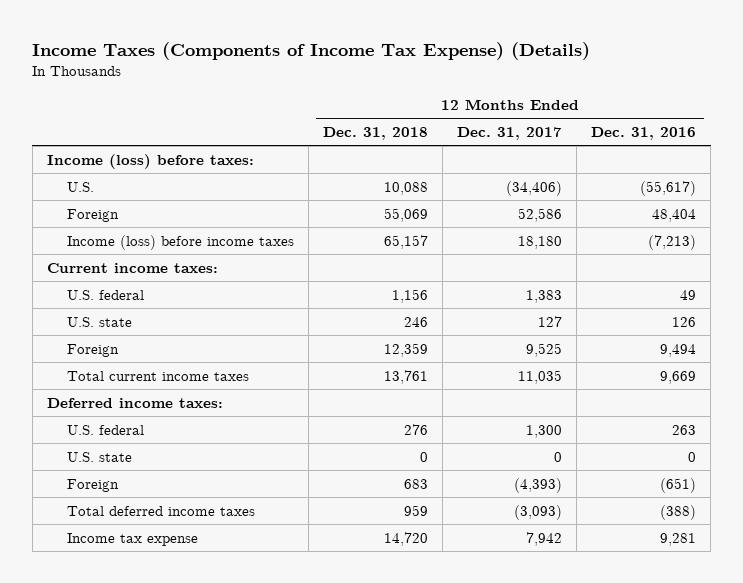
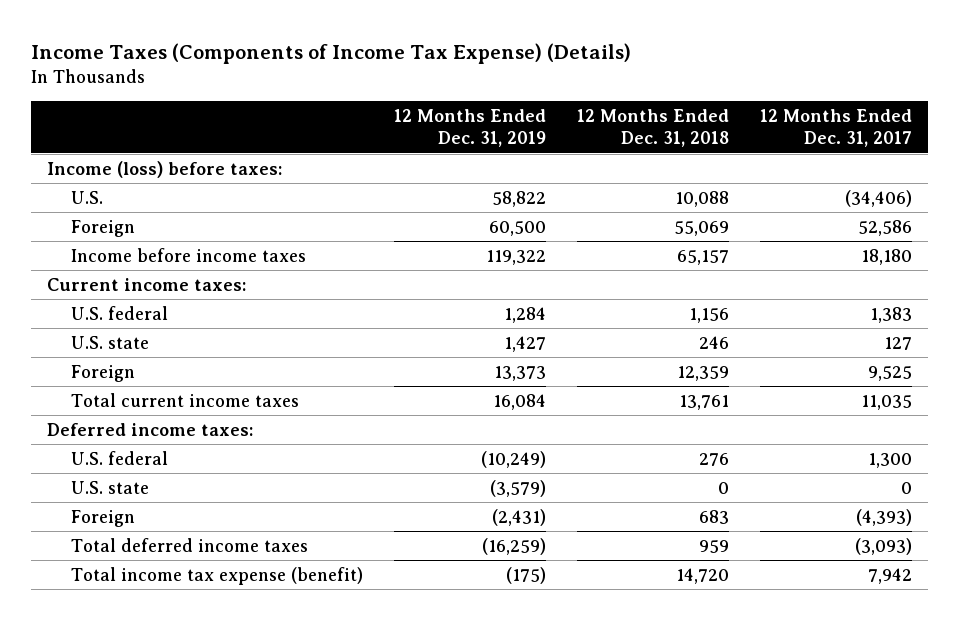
[591,126,697,140] Dec. 31, 2016 -> none
none -> [393,108,546,148] 12 Months Ended Dec. 31, 2019
[67,234,295,250] Income (loss) before income taxes -> [70,247,306,262] Income before income taxes
[67,532,199,546] Income tax expense -> [70,566,363,585] Total income tax expense (benefit)

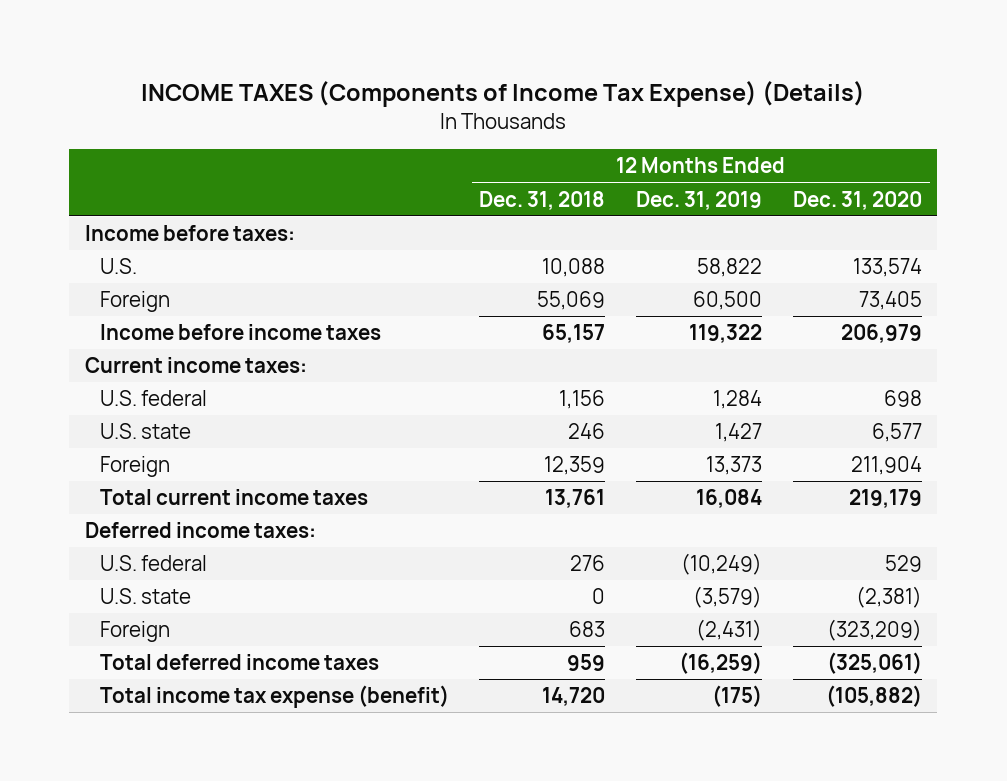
[31,43,632,65] Income Taxes (Components of Income Tax Expense) (Details) -> [141,81,866,108] INCOME TAXES (Components of Income Tax Expense) (Details)
[760,108,913,148] 12 Months Ended Dec. 31, 2017 -> none
none -> [792,190,922,210] Dec. 31, 2020
[46,160,282,178] Income (loss) before taxes: -> [84,225,295,242] Income before taxes:

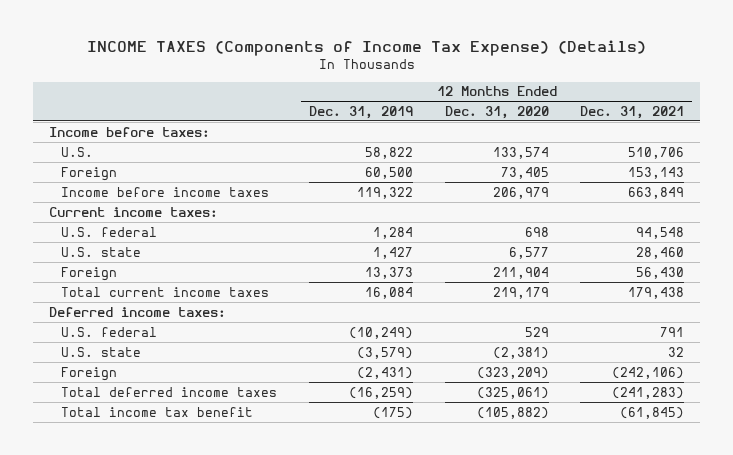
[479,190,606,210] Dec. 31, 2018 -> none
none -> [580,105,685,119] Dec. 31, 2021
[99,685,449,709] Total income tax expense (benefit) -> [61,406,254,417] Total income tax benefit

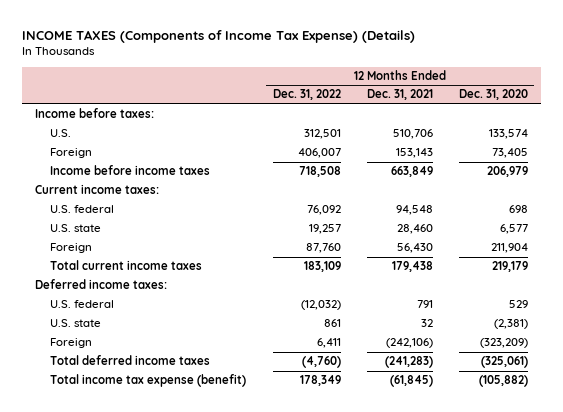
[308,105,413,119] Dec. 31, 2019 -> none
none -> [272,89,341,101] Dec. 31, 2022
[61,406,254,417] Total income tax benefit -> [50,374,247,388] Total income tax expense (benefit)

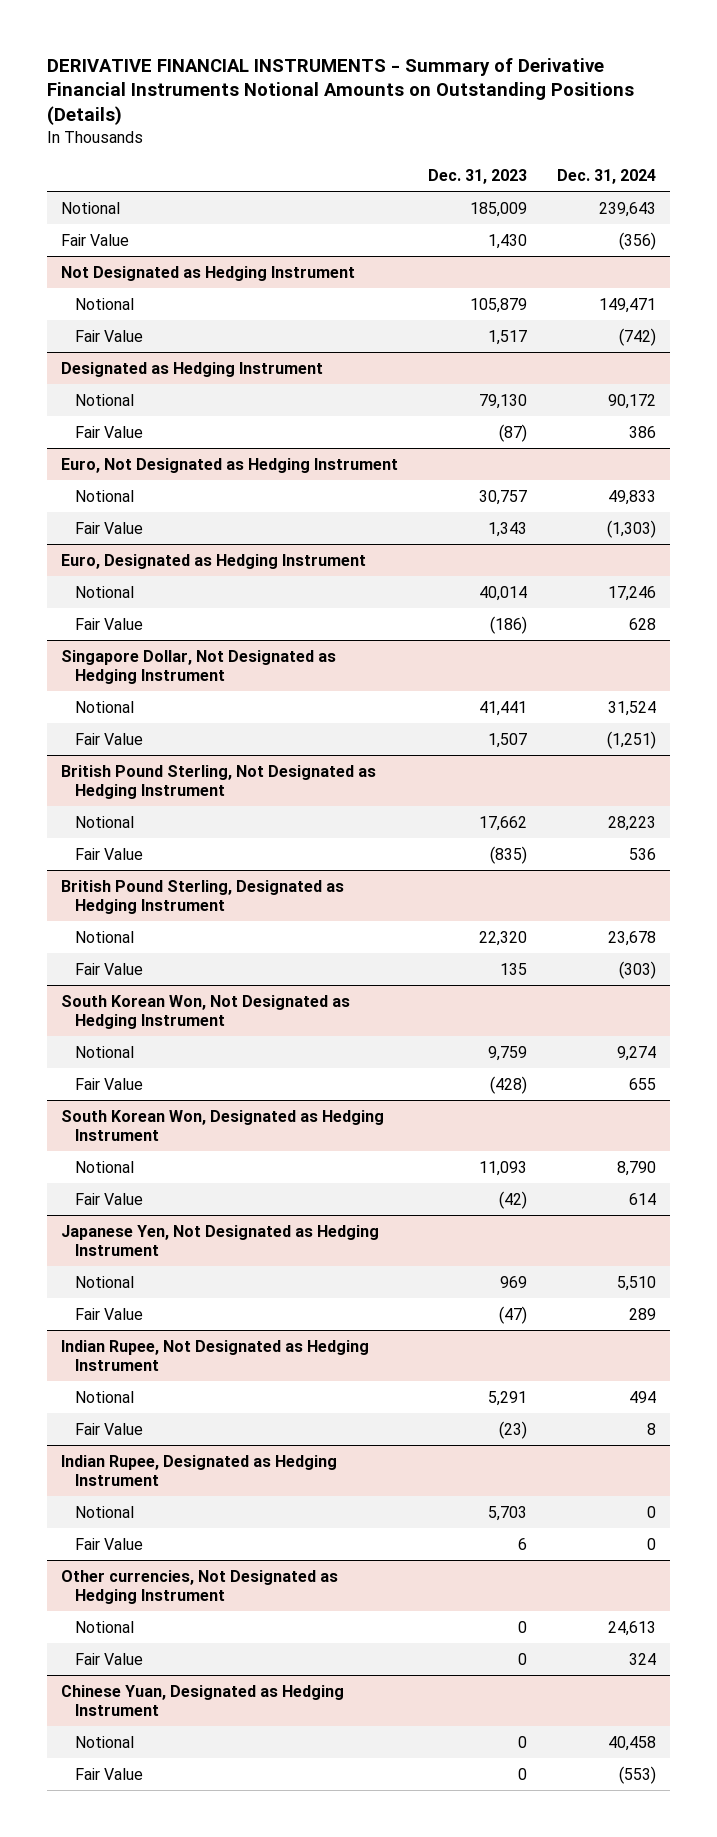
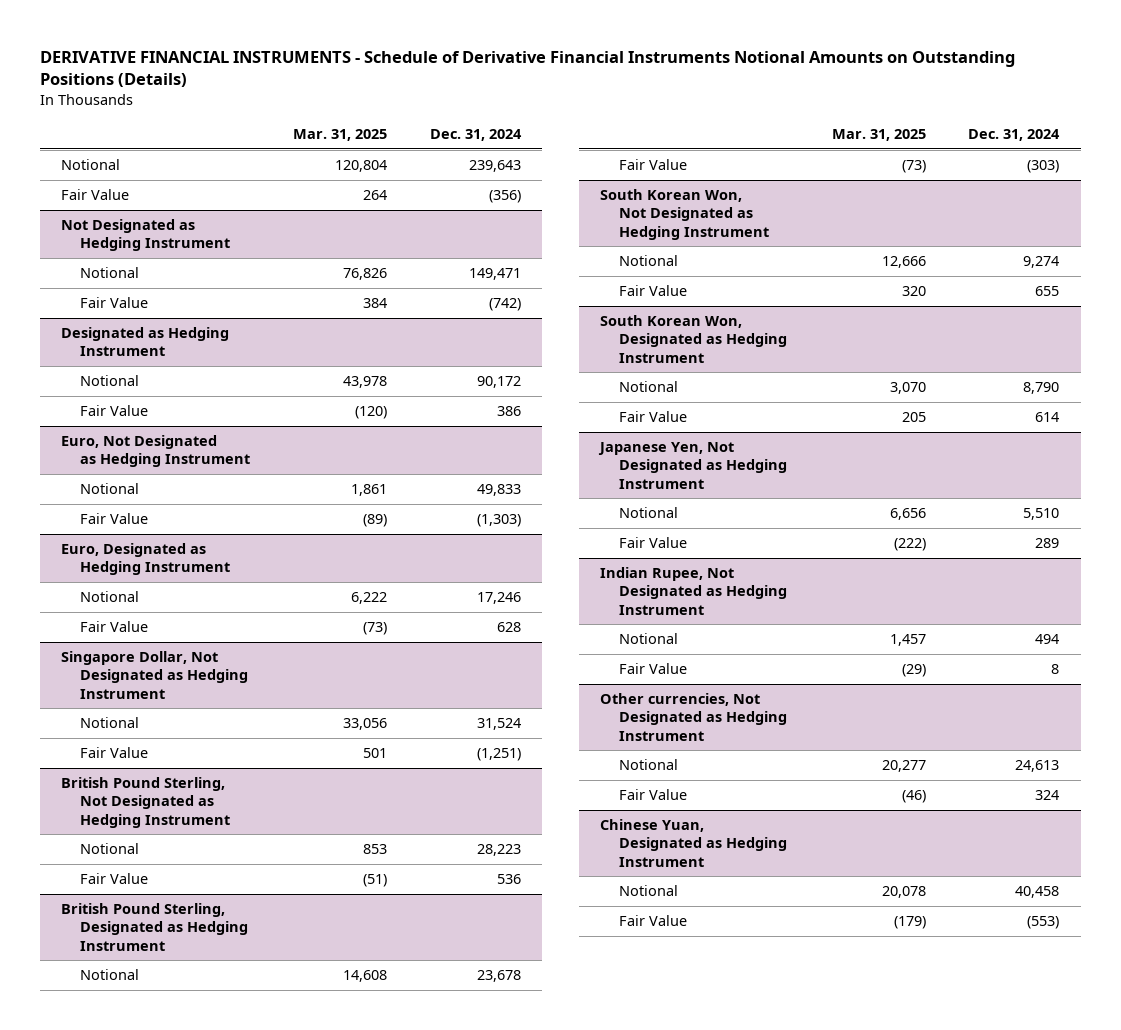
[46,57,634,126] DERIVATIVE FINANCIAL INSTRUMENTS - Summary of Derivative Financial Instruments Notional Amounts on Outstanding Positions (Details) -> [40,50,1016,88] DERIVATIVE FINANCIAL INSTRUMENTS - Schedule of Derivative Financial Instruments Notional Amounts on Outstanding Positions (Details)
[427,168,527,184] Dec. 31, 2023 -> none
none -> [293,129,388,142] Mar. 31, 2025
[61,1454,338,1486] Indian Rupee, Designated as Hedging Instrument -> none
[74,1505,134,1518] Notional -> none
[74,1537,143,1550] Fair Value -> none

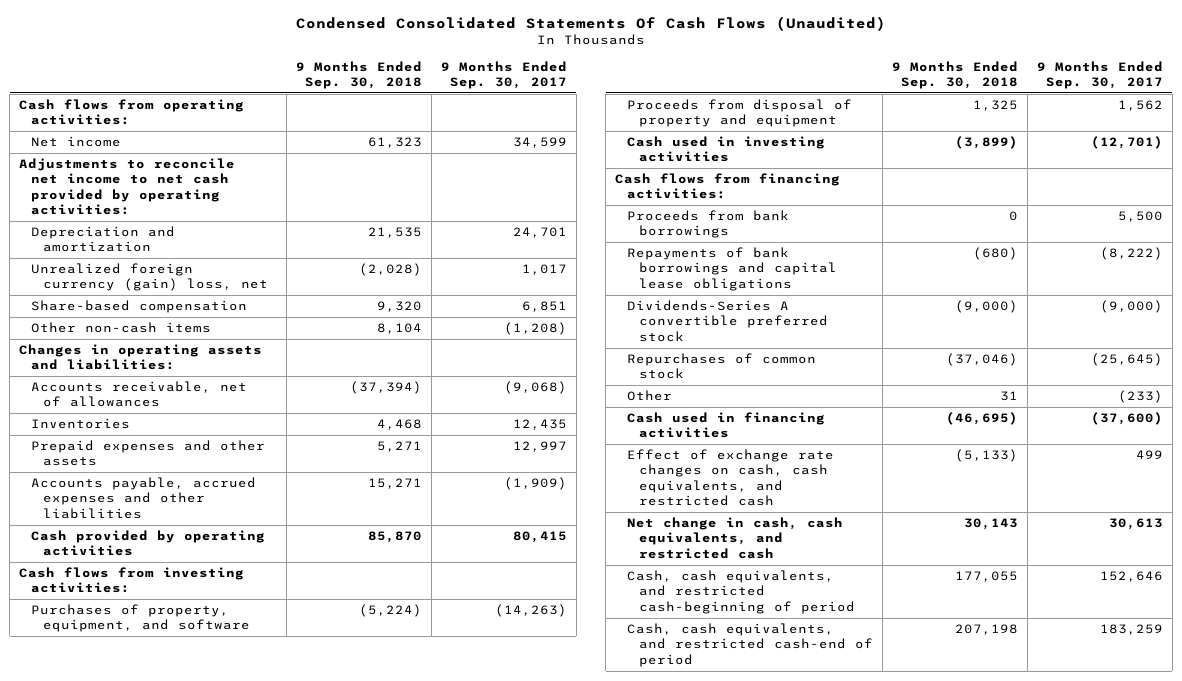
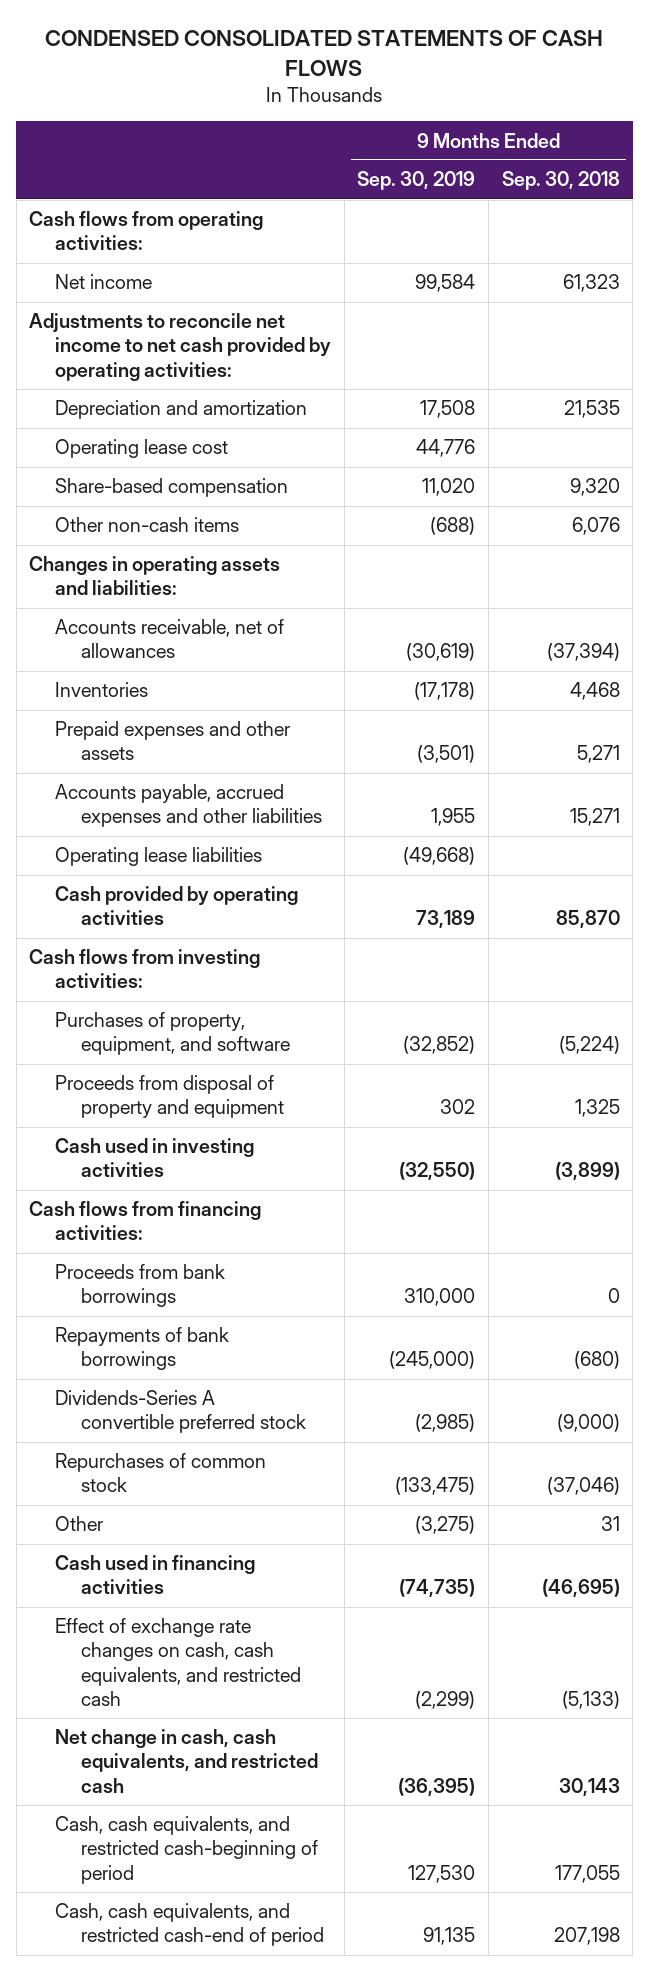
[295,15,886,31] Condensed Consolidated Statements Of Cash Flows (Unaudited) -> [45,29,604,76] CONDENSED CONSOLIDATED STATEMENTS OF CASH FLOWS
[440,60,567,90] 9 Months Ended Sep. 30, 2017 -> none
none -> [357,171,476,191] Sep. 30, 2019
[31,263,269,292] Unrealized foreign currency (gain) loss, net -> none
none -> [55,439,229,459] Operating lease cost
[377,323,423,335] 8,104 -> [571,517,620,536] 6,076
none -> [55,847,263,867] Operating lease liabilities
[627,247,838,291] Repayments of bank borrowings and capital lease obligations -> [55,1327,230,1371] Repayments of bank borrowings

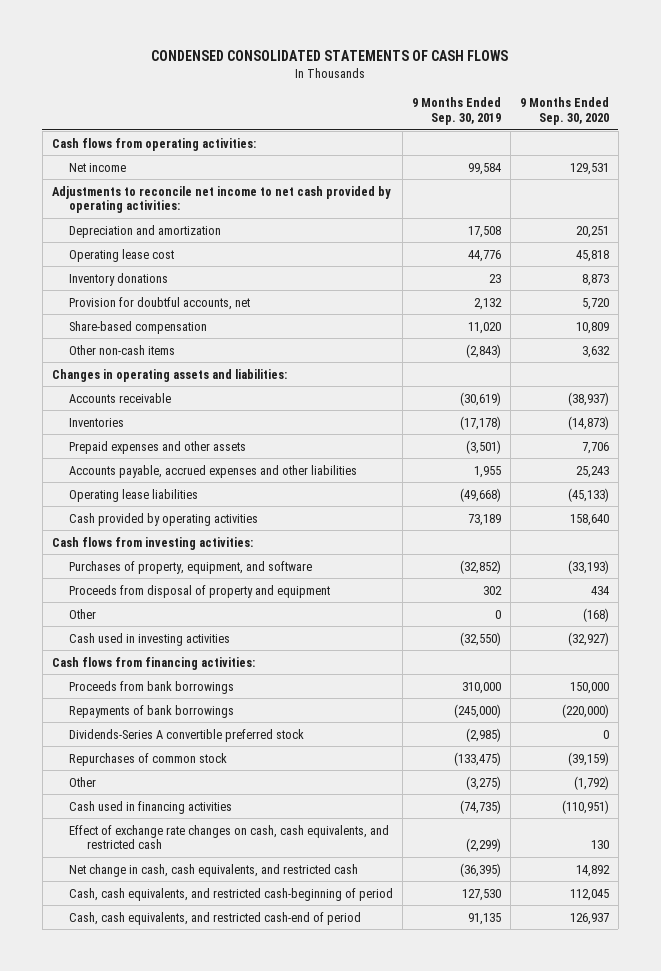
[501,171,620,191] Sep. 30, 2018 -> none
none -> [520,97,610,125] 9 Months Ended Sep. 30, 2020
none -> [69,272,169,286] Inventory donations
none -> [69,296,251,310] Provision for doubtful accounts, net
[430,517,476,536] (688) -> [466,343,502,358] (2,843)
[55,619,285,659] Accounts receivable, net of allowances -> [69,392,172,403] Accounts receivable
none -> [69,608,97,619] Other

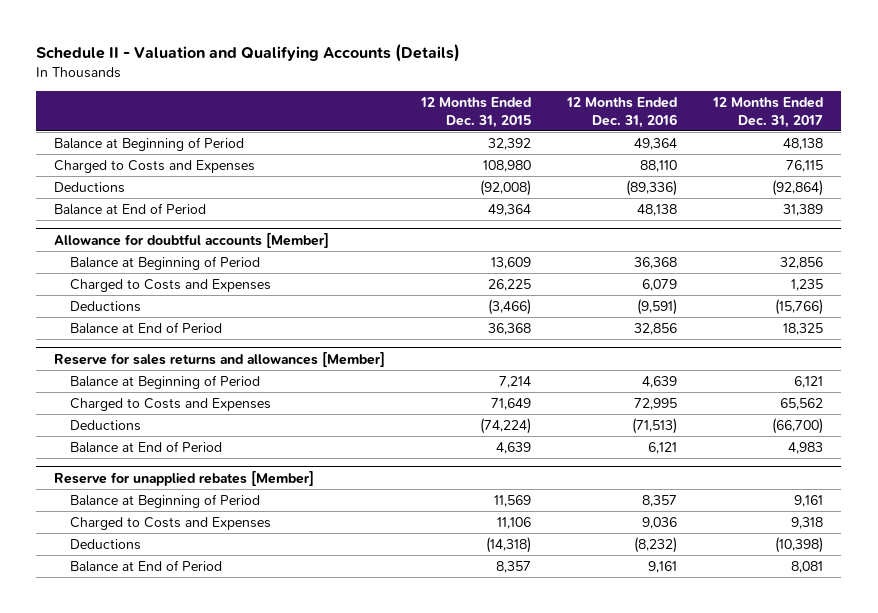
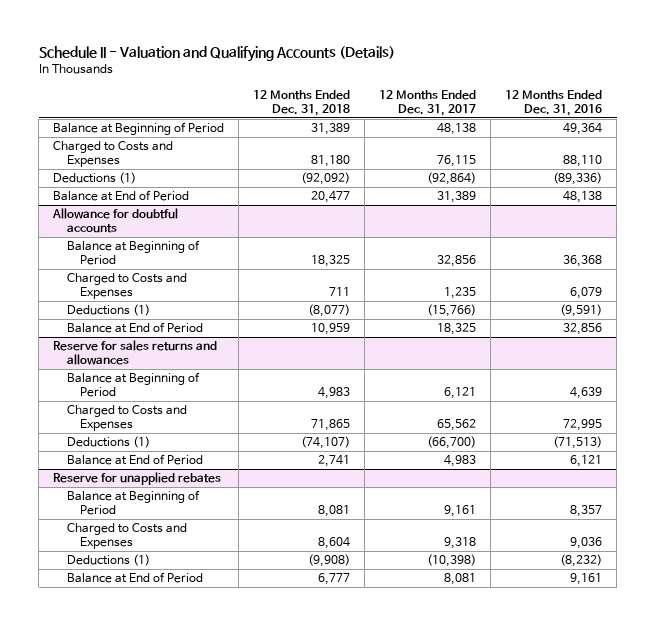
[420,96,532,128] 12 Months Ended Dec. 31, 2015 -> none
none -> [253,89,351,116] 12 Months Ended Dec. 31, 2018
[54,181,126,193] Deductions -> [53,172,137,185] Deductions (1)
[54,232,330,248] Allowance for doubtful accounts [Member] -> [52,208,179,234] Allowance for doubtful accounts
[70,300,142,312] Deductions -> [66,304,150,317] Deductions (1)
[54,351,386,367] Reserve for sales returns and allowances [Member] -> [53,340,218,366] Reserve for sales returns and allowances
[70,419,142,431] Deductions -> [66,436,150,449] Deductions (1)
[54,470,315,486] Reserve for unapplied rebates [Member] -> [53,472,222,486] Reserve for unapplied rebates
[70,538,142,550] Deductions -> [66,554,150,567] Deductions (1)

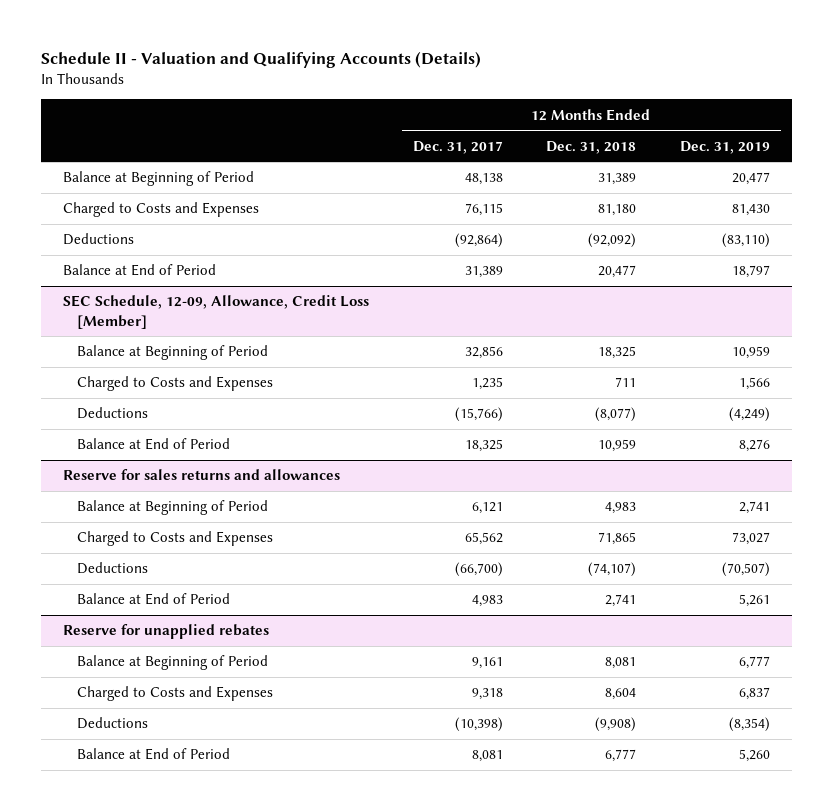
[505,89,603,116] 12 Months Ended Dec. 31, 2016 -> none
none -> [679,140,770,154] Dec. 31, 2019
[53,172,137,185] Deductions (1) -> [63,233,135,246] Deductions
[52,208,179,234] Allowance for doubtful accounts -> [63,295,370,329] SEC Schedule, 12-09, Allowance, Credit Loss [Member]
[66,304,150,317] Deductions (1) -> [76,407,148,420] Deductions
[66,436,150,449] Deductions (1) -> [76,562,148,575] Deductions
[66,554,150,567] Deductions (1) -> [76,717,148,730] Deductions

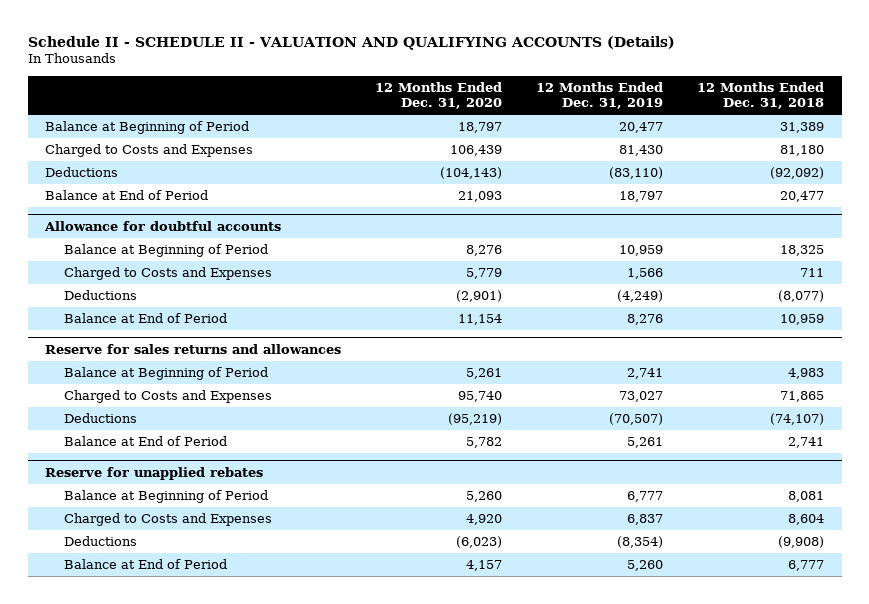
[41,51,482,69] Schedule II - Valuation and Qualifying Accounts (Details) -> [27,35,675,50] Schedule II - SCHEDULE II - VALUATION AND QUALIFYING ACCOUNTS (Details)
[412,140,503,154] Dec. 31, 2017 -> none
none -> [375,81,503,109] 12 Months Ended Dec. 31, 2020
[63,295,370,329] SEC Schedule, 12-09, Allowance, Credit Loss [Member] -> [43,220,281,231] Allowance for doubtful accounts

